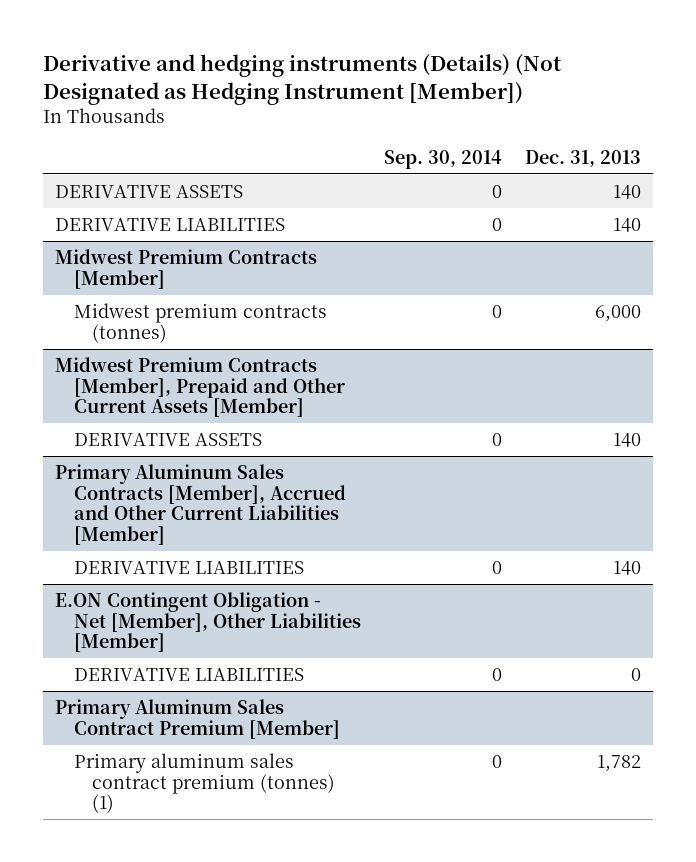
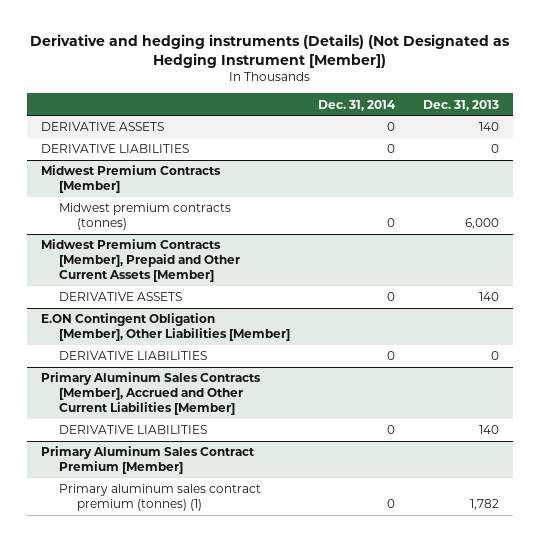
[383,149,502,169] Sep. 30, 2014 -> none
none -> [318,99,397,111] Dec. 31, 2014
[613,218,642,233] 140 -> [491,144,500,154] 0
none -> [40,313,291,342] E.ON Contingent Obligation [Member], Other Liabilities [Member]
none -> [59,351,208,361] DERIVATIVE LIABILITIES
[54,592,361,653] E.ON Contingent Obligation - Net [Member], Other Liabilities [Member] -> none
[73,668,304,682] DERIVATIVE LIABILITIES -> none

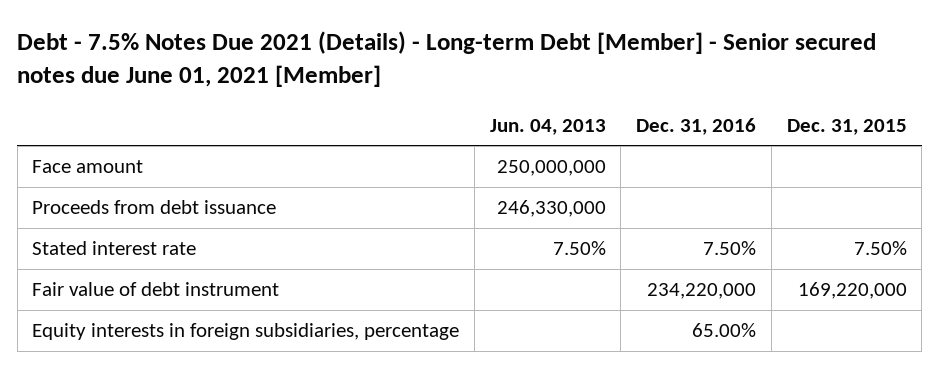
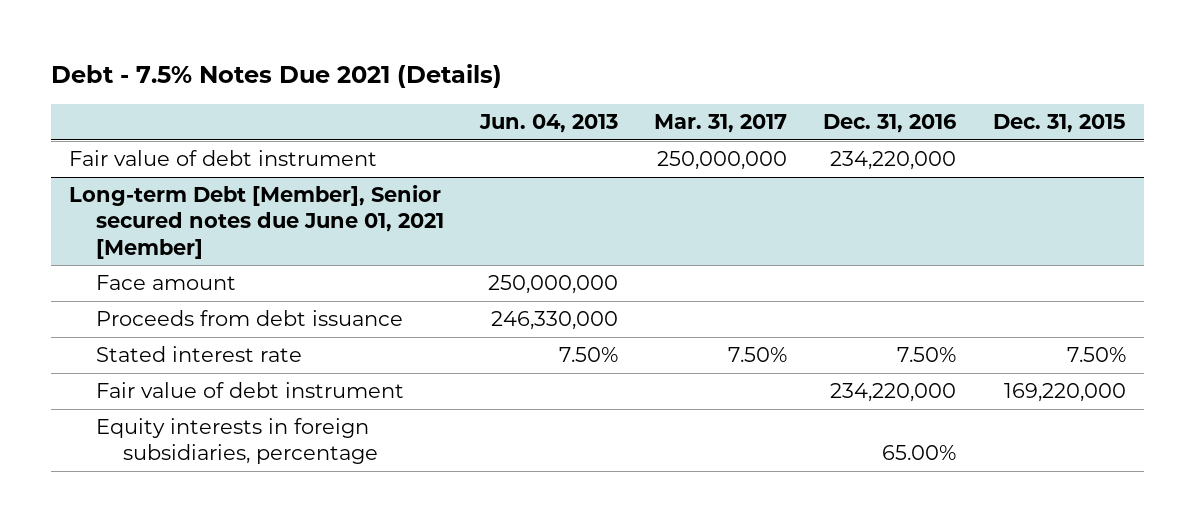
[17,31,877,87] Debt - 7.5% Notes Due 2021 (Details) - Long-term Debt [Member] - Senior secured notes due June 01, 2021 [Member] -> [50,64,502,89] Debt - 7.5% Notes Due 2021 (Details)
none -> [654,114,788,134] Mar. 31, 2017
none -> [68,150,377,167] Fair value of debt instrument
none -> [68,185,444,259] Long-term Debt [Member], Senior secured notes due June 01, 2021 [Member]

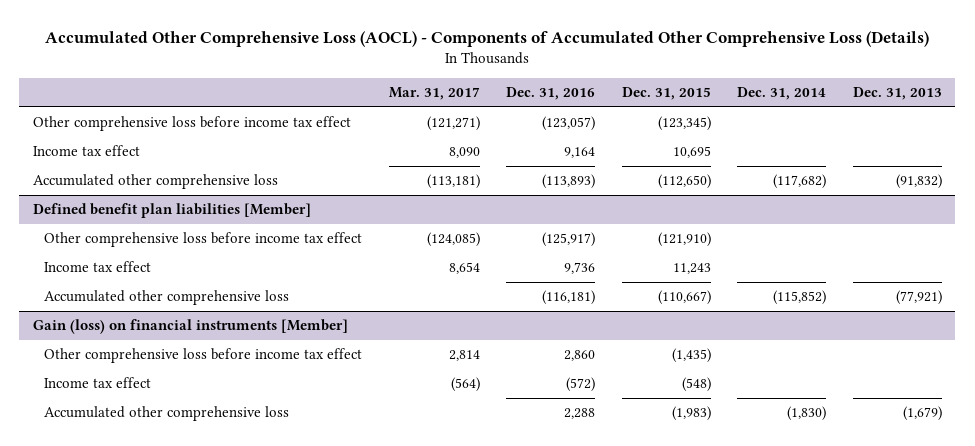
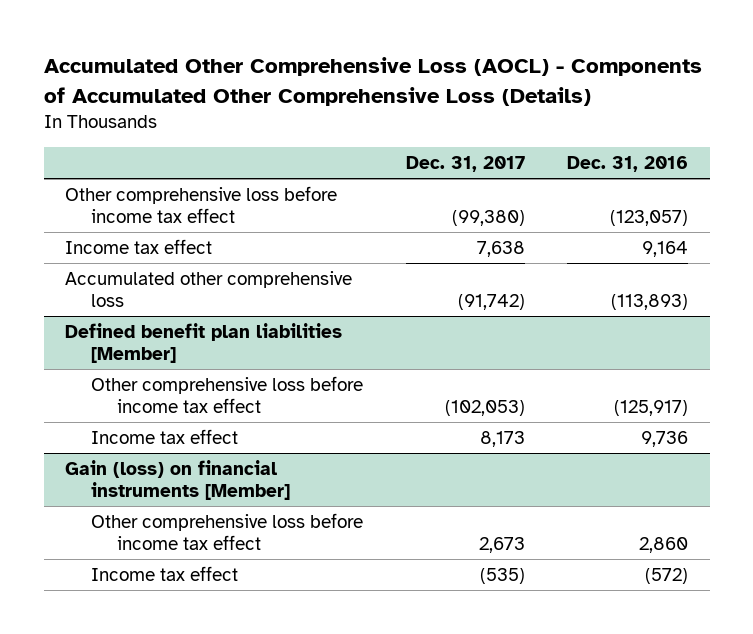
[388,87,480,101] Mar. 31, 2017 -> none
[621,87,711,101] Dec. 31, 2015 -> none
[737,87,827,101] Dec. 31, 2014 -> none
[853,87,943,101] Dec. 31, 2013 -> none
none -> [405,156,525,173] Dec. 31, 2017
[43,290,289,306] Accumulated other comprehensive loss -> none
[43,406,289,422] Accumulated other comprehensive loss -> none

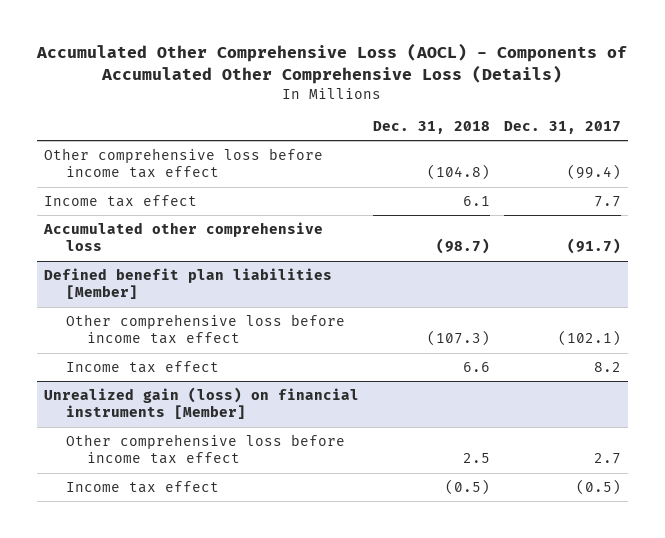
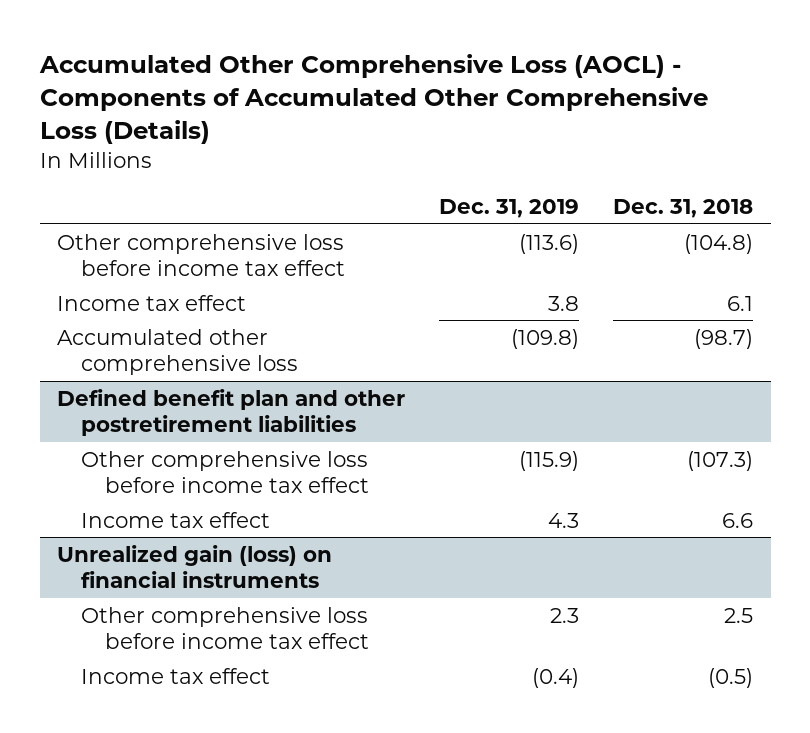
[503,121,621,135] Dec. 31, 2017 -> none
none -> [439,199,580,219] Dec. 31, 2019
[43,267,332,300] Defined benefit plan liabilities [Member] -> [56,388,405,437] Defined benefit plan and other postretirement liabilities
[43,386,359,420] Unrealized gain (loss) on financial instruments [Member] -> [56,544,332,589] Unrealized gain (loss) on financial instruments

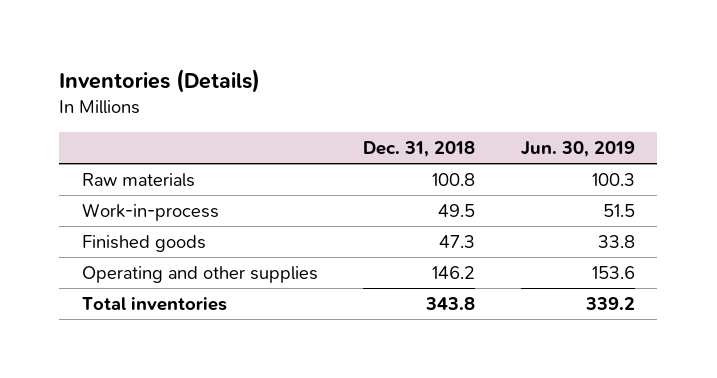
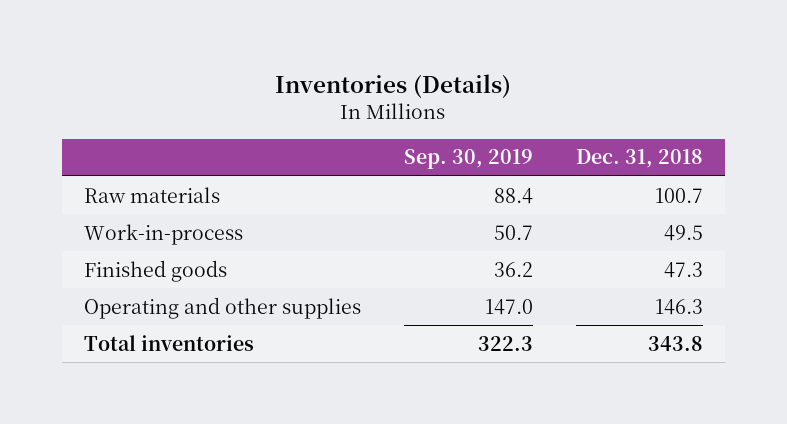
[520,141,635,158] Jun. 30, 2019 -> none
none -> [403,149,533,170] Sep. 30, 2019
[432,172,476,186] 100.8 -> [655,187,704,203] 100.7
[432,265,476,279] 146.2 -> [655,298,704,315] 146.3

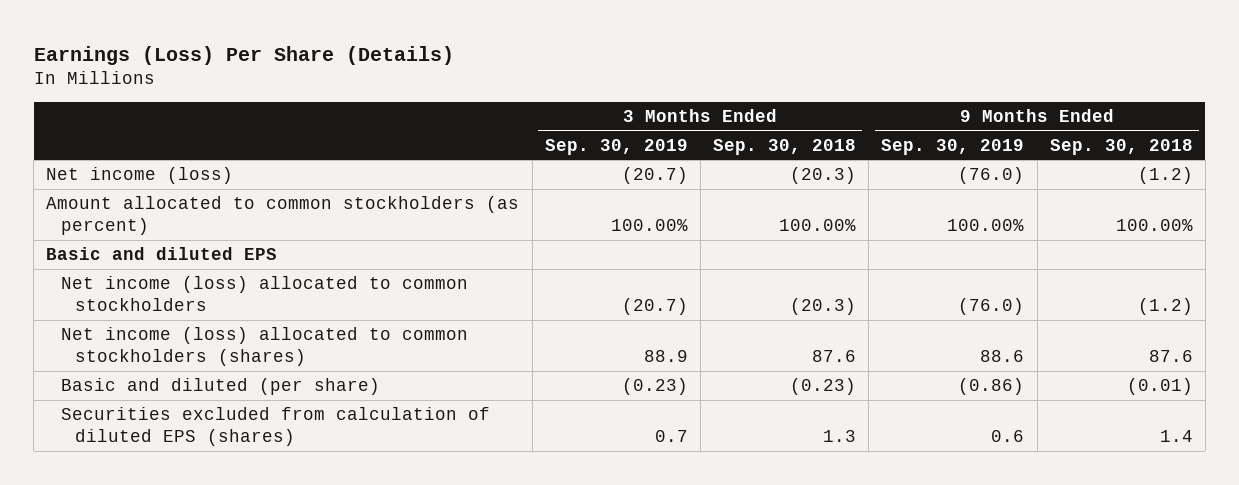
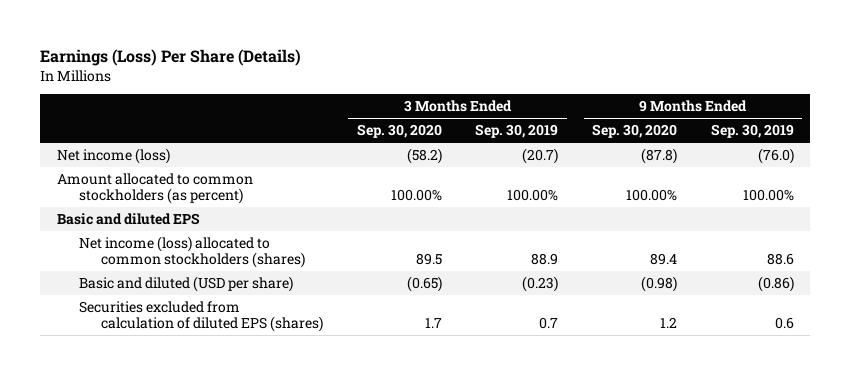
[713,138,857,155] Sep. 30, 2018 -> none
[1049,138,1193,155] Sep. 30, 2018 -> none
none -> [356,124,442,139] Sep. 30, 2020
none -> [592,124,678,139] Sep. 30, 2020
[60,276,468,312] Net income (loss) allocated to common stockholders -> none
[60,378,380,396] Basic and diluted (per share) -> [79,275,294,292] Basic and diluted (USD per share)

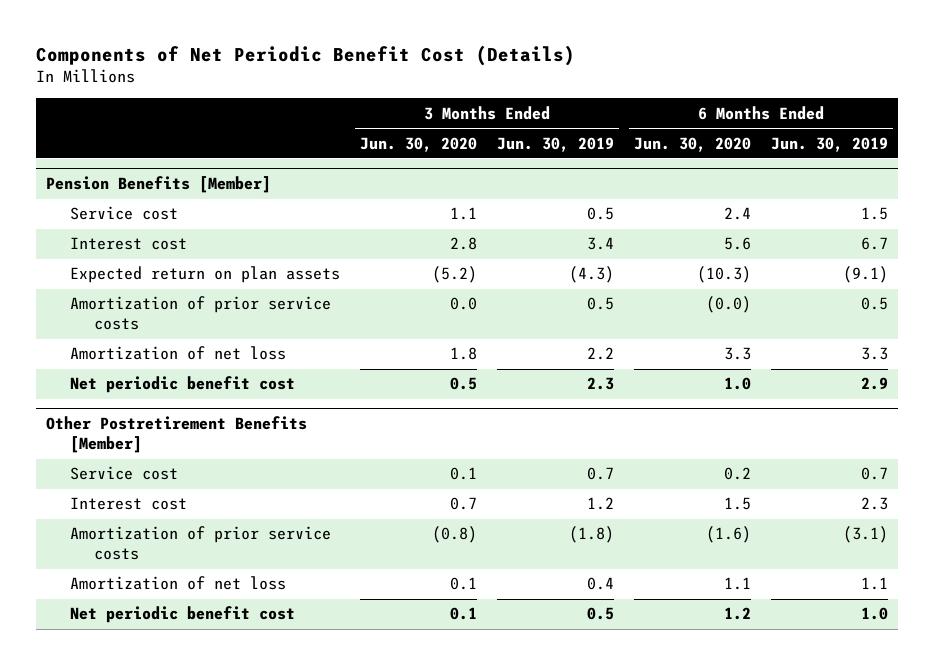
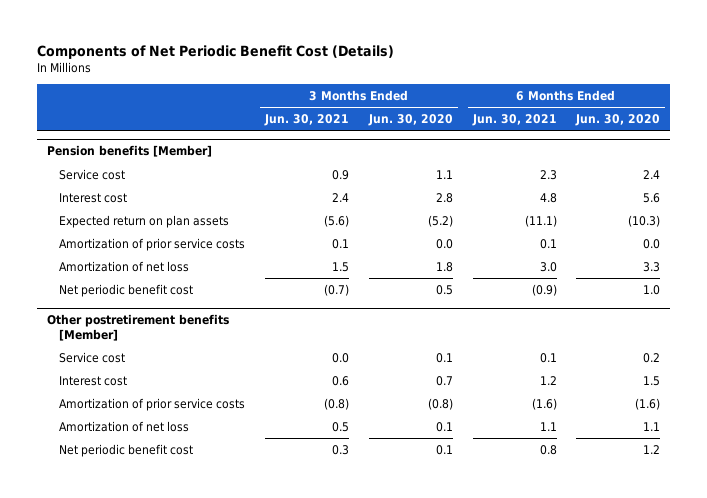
[496,136,614,152] Jun. 30, 2019 -> none
[770,136,888,152] Jun. 30, 2019 -> none
none -> [263,114,349,127] Jun. 30, 2021
none -> [471,114,557,127] Jun. 30, 2021
[45,176,271,194] Pension Benefits [Member] -> [47,145,213,158] Pension benefits [Member]
[705,296,751,314] (0.0) -> [643,239,661,250] 0.0
[45,416,307,454] Other Postretirement Benefits [Member] -> [47,314,230,342] Other postretirement benefits [Member]

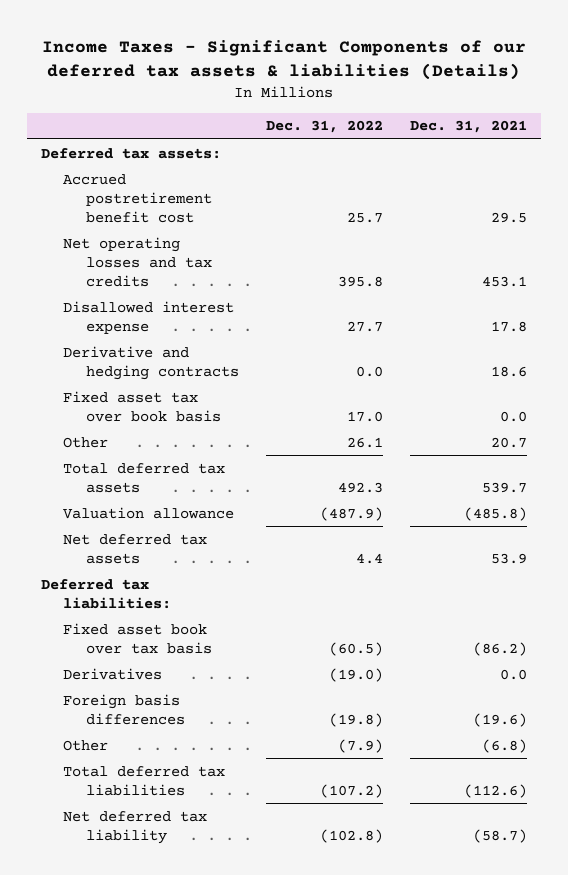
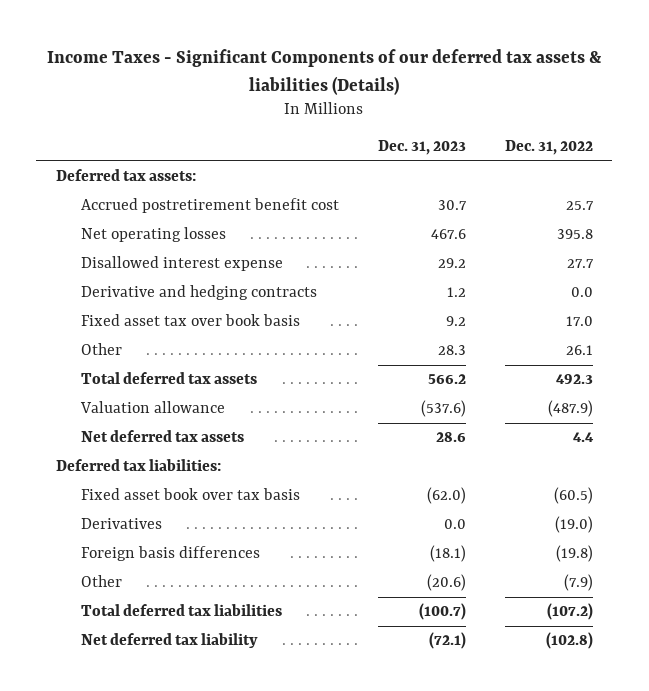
[409,120,527,134] Dec. 31, 2021 -> none
none -> [377,140,466,156] Dec. 31, 2023
[63,236,212,287] Net operating losses and tax credits -> [80,227,226,243] Net operating losses

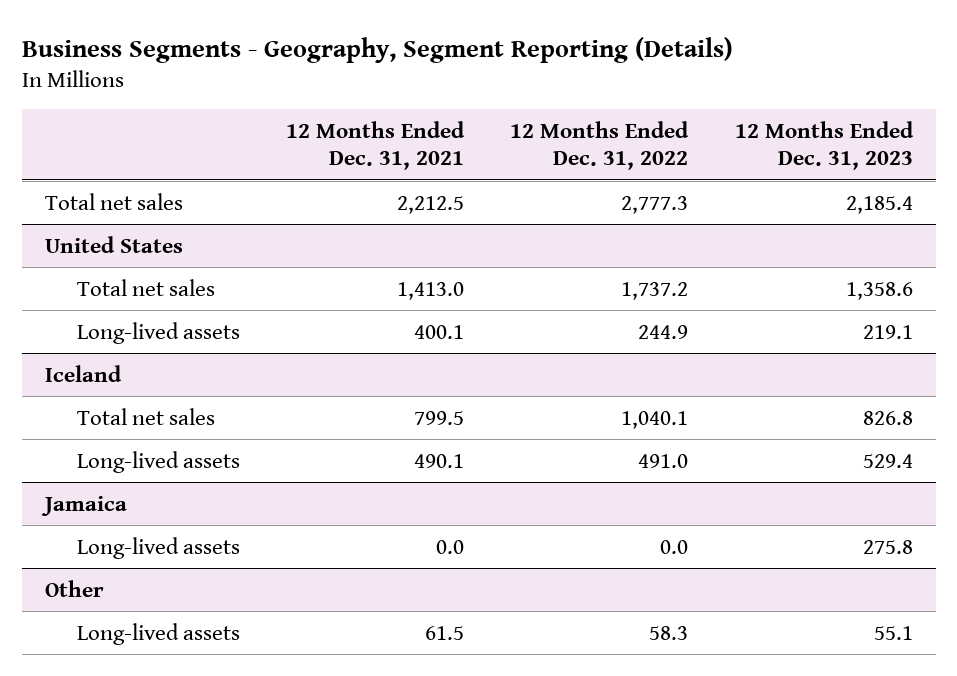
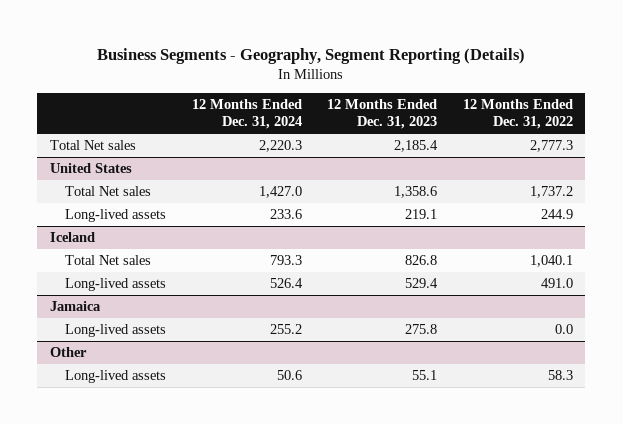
[285,120,465,171] 12 Months Ended Dec. 31, 2021 -> none
none -> [191,99,302,130] 12 Months Ended Dec. 31, 2024
[44,192,183,210] Total net sales -> [49,140,136,151] Total Net sales
[76,278,215,296] Total net sales -> [65,186,152,197] Total Net sales
[76,407,215,425] Total net sales -> [65,255,152,266] Total Net sales

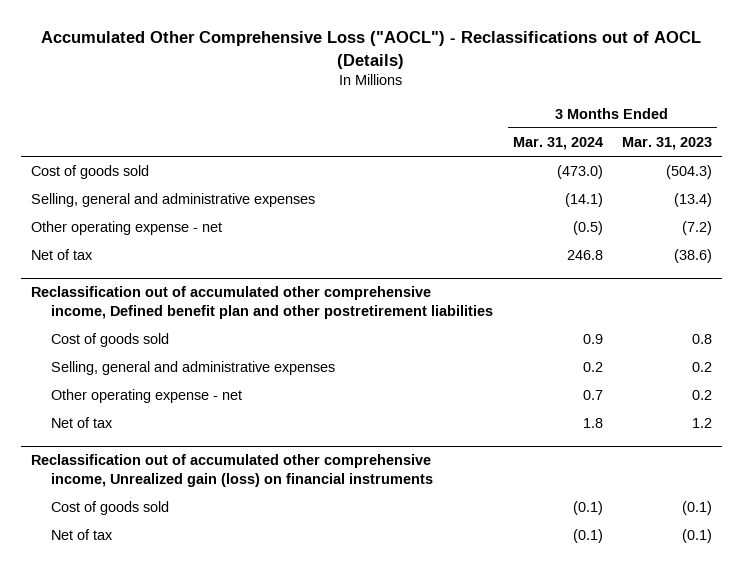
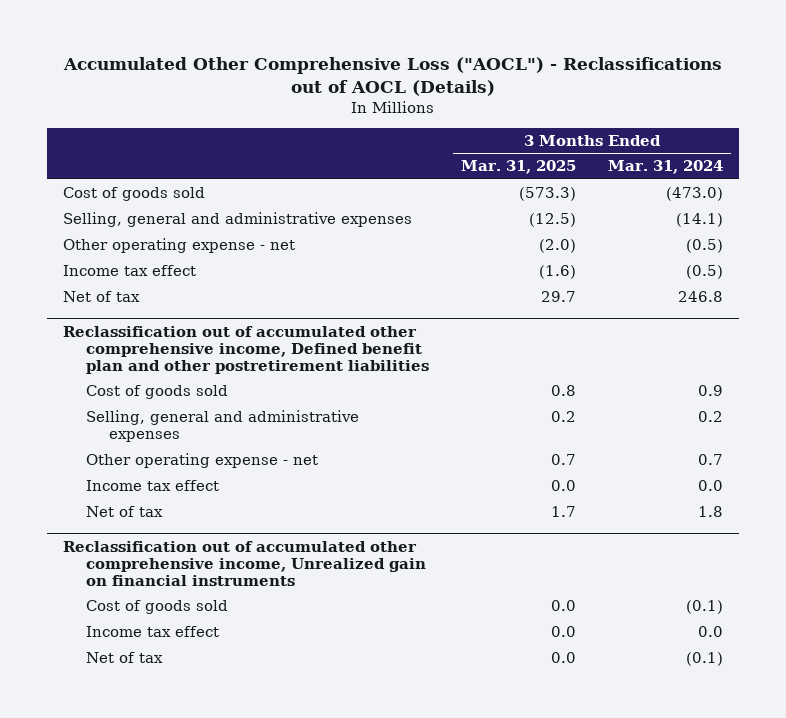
[622,137,713,151] Mar. 31, 2023 -> none
none -> [460,160,576,175] Mar. 31, 2025
none -> [63,265,197,277] Income tax effect
none -> [85,480,219,492] Income tax effect
[30,454,433,487] Reclassification out of accumulated other comprehensive income, Unrealized gain (loss) on financial instruments -> [63,540,426,586] Reclassification out of accumulated other comprehensive income, Unrealized gain on financial instruments
none -> [85,626,219,638] Income tax effect

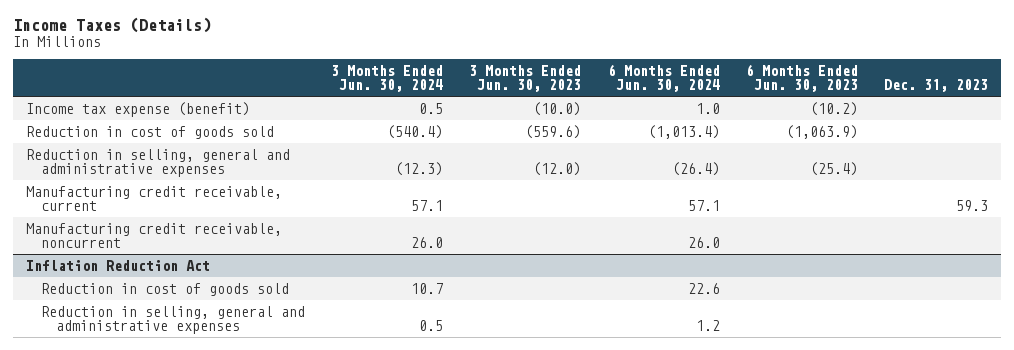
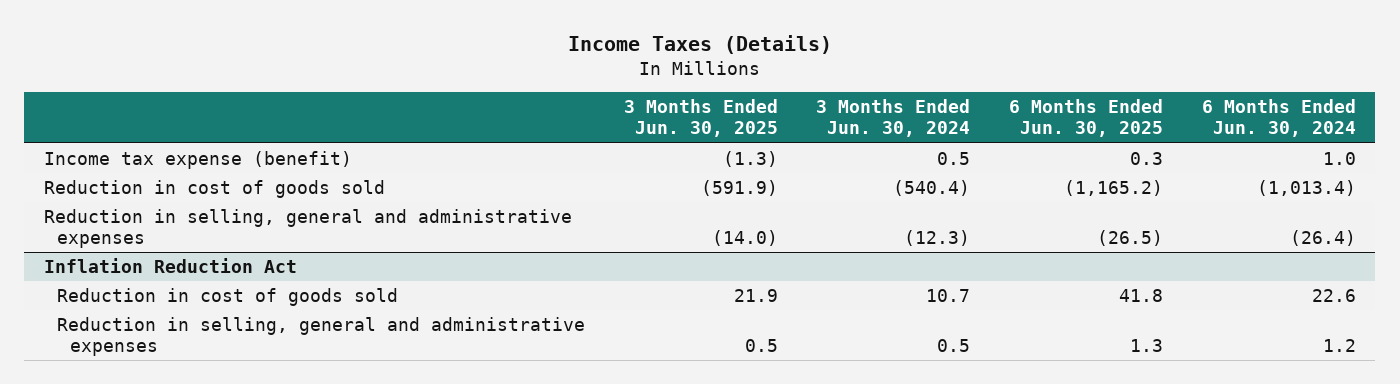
[469,64,582,93] 3 Months Ended Jun. 30, 2023 -> none
[745,63,858,93] 6 Months Ended Jun. 30, 2023 -> none
[884,79,989,93] Dec. 31, 2023 -> none
none -> [623,99,778,138] 3 Months Ended Jun. 30, 2025
none -> [1009,99,1164,138] 6 Months Ended Jun. 30, 2025
[25,185,282,212] Manufacturing credit receivable, current -> none
[25,222,282,249] Manufacturing credit receivable, noncurrent -> none

